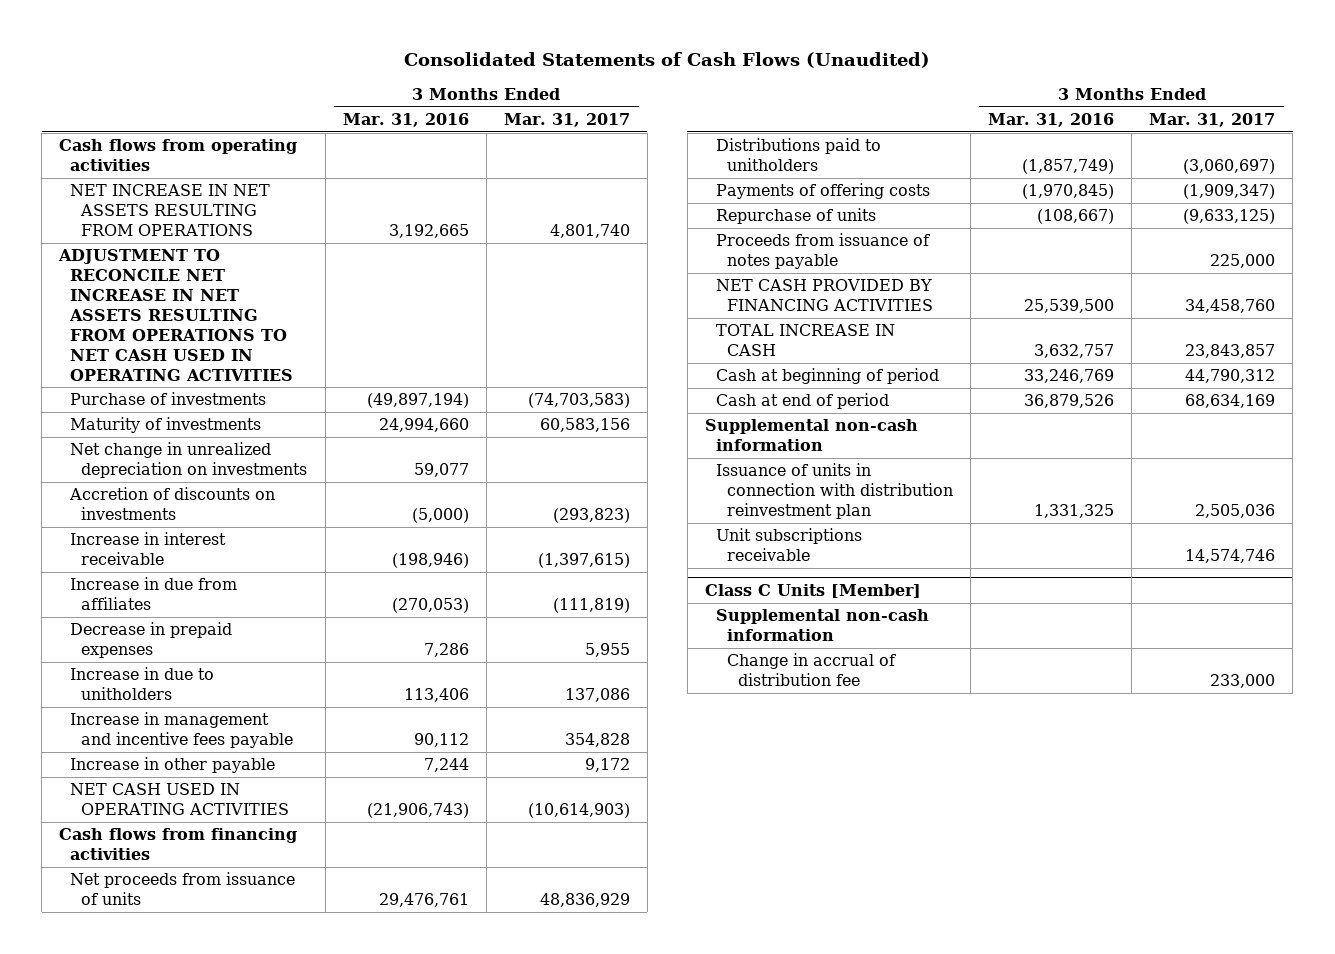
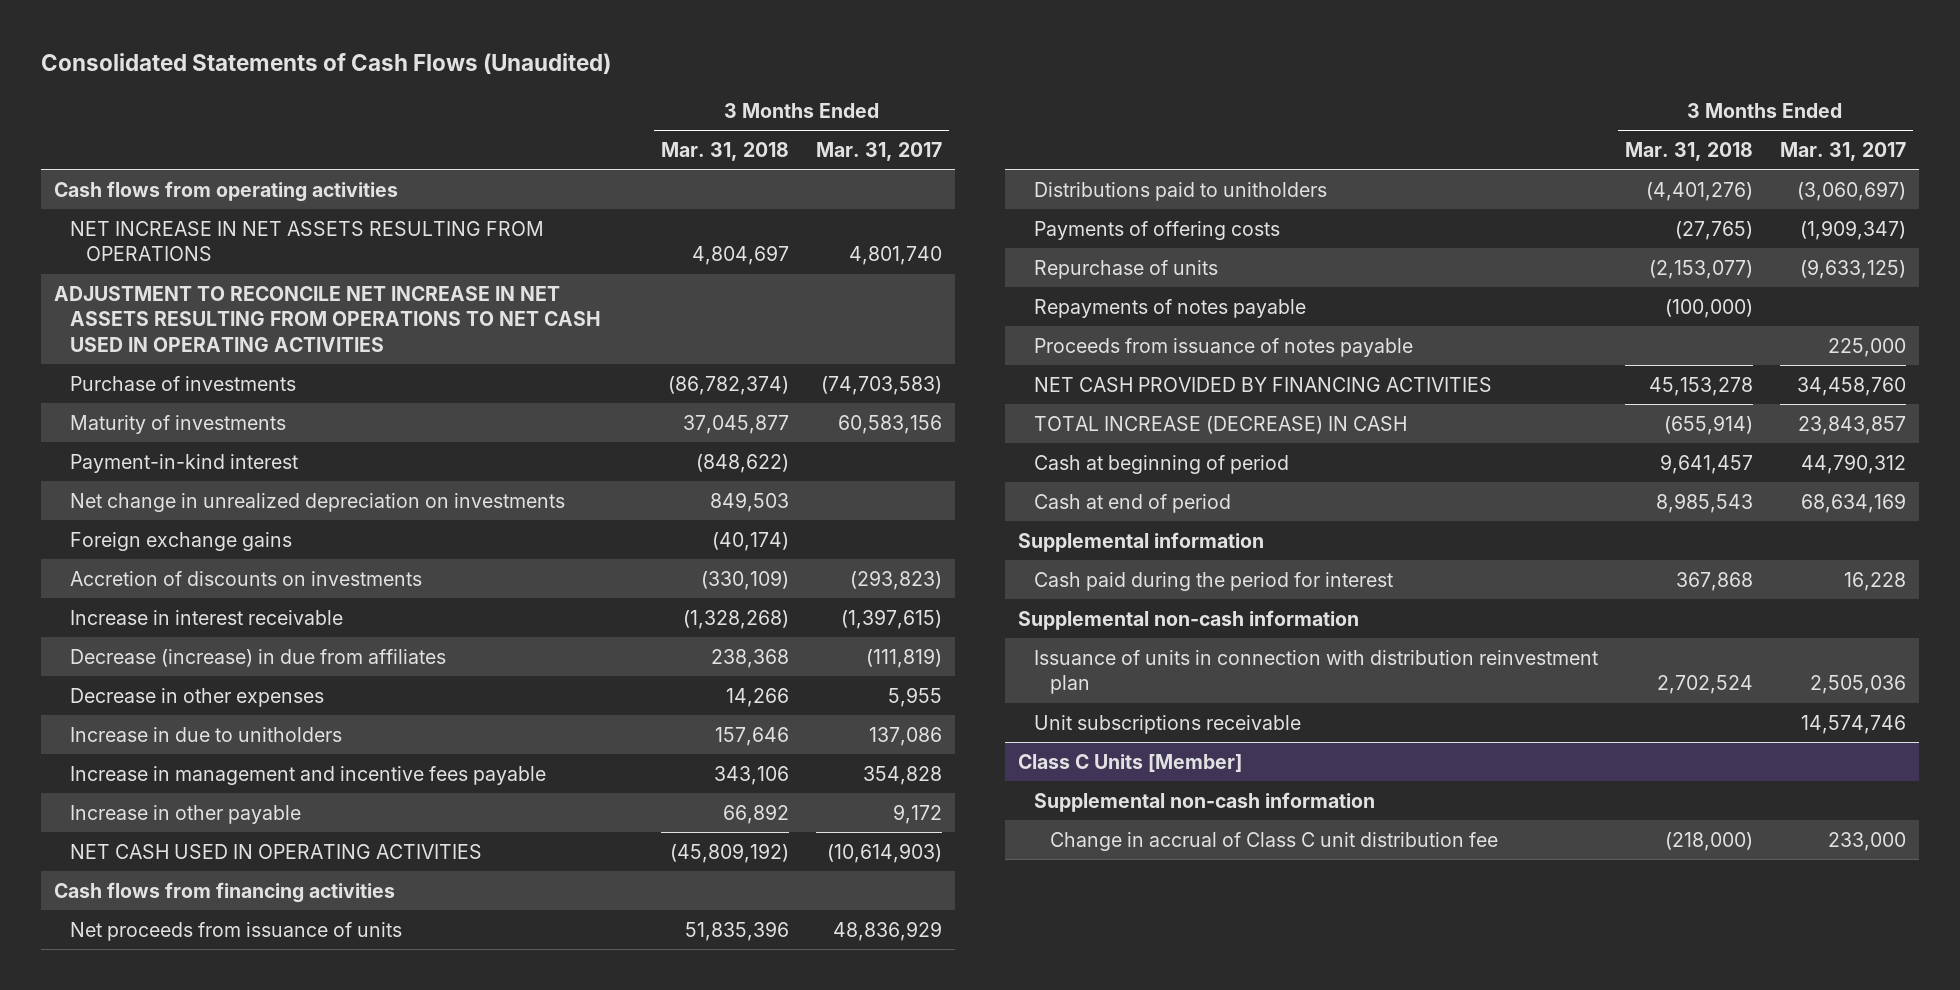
[342,112,469,127] Mar. 31, 2016 -> none
none -> [661,141,790,161] Mar. 31, 2018
none -> [70,453,299,473] Payment-in-kind interest
none -> [70,531,293,551] Foreign exchange gains
[70,577,238,611] Increase in due from affiliates -> [70,648,447,667] Decrease (increase) in due from affiliates
[70,622,233,659] Decrease in prepaid expenses -> [70,687,325,707] Decrease in other expenses
none -> [1034,298,1307,318] Repayments of notes payable
[715,324,895,357] TOTAL INCREASE IN CASH -> [1034,415,1408,434] TOTAL INCREASE (DECREASE) IN CASH
none -> [1018,531,1265,552] Supplemental information
none -> [1034,571,1394,591] Cash paid during the period for interest
[726,653,896,687] Change in accrual of distribution fee -> [1050,831,1499,851] Change in accrual of Class C unit distribution fee

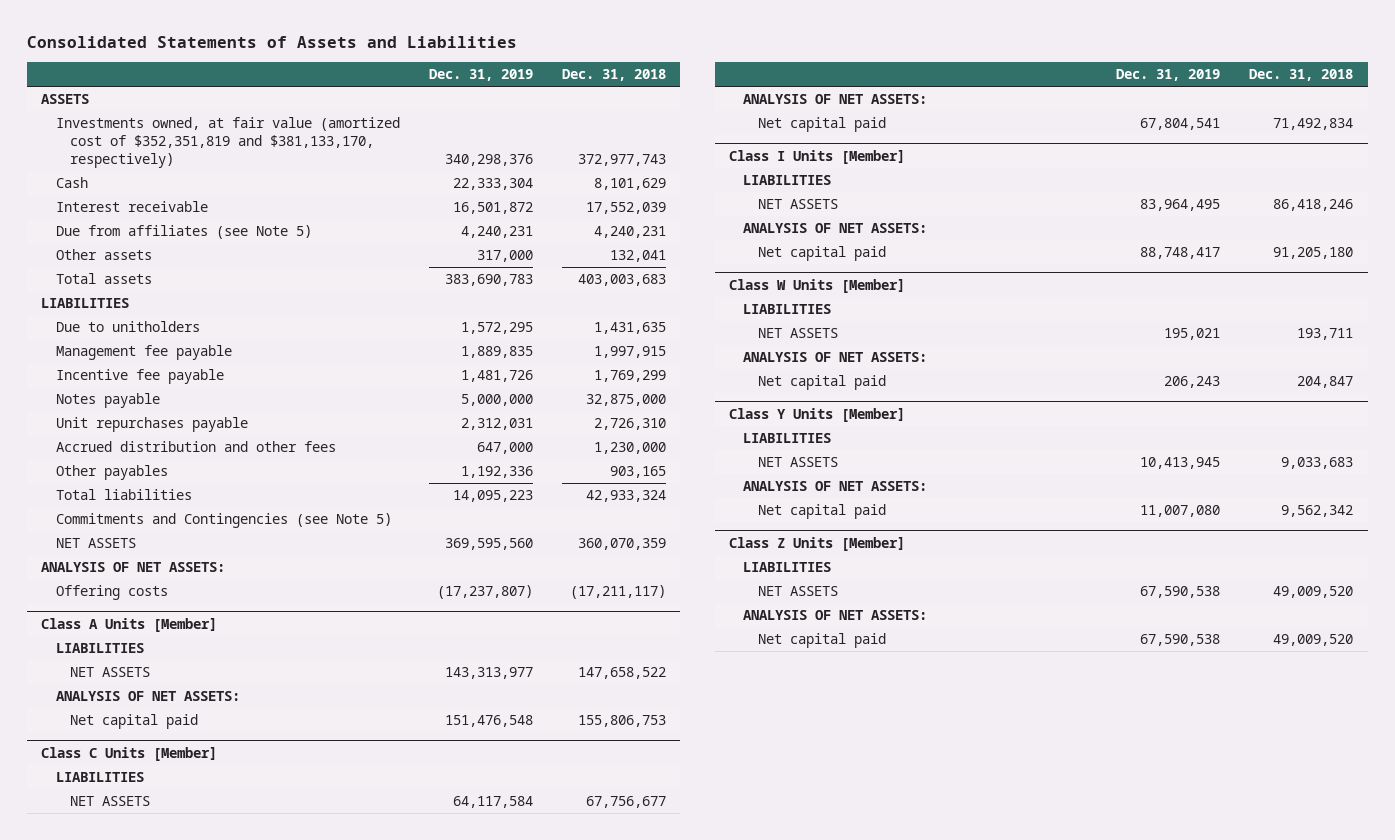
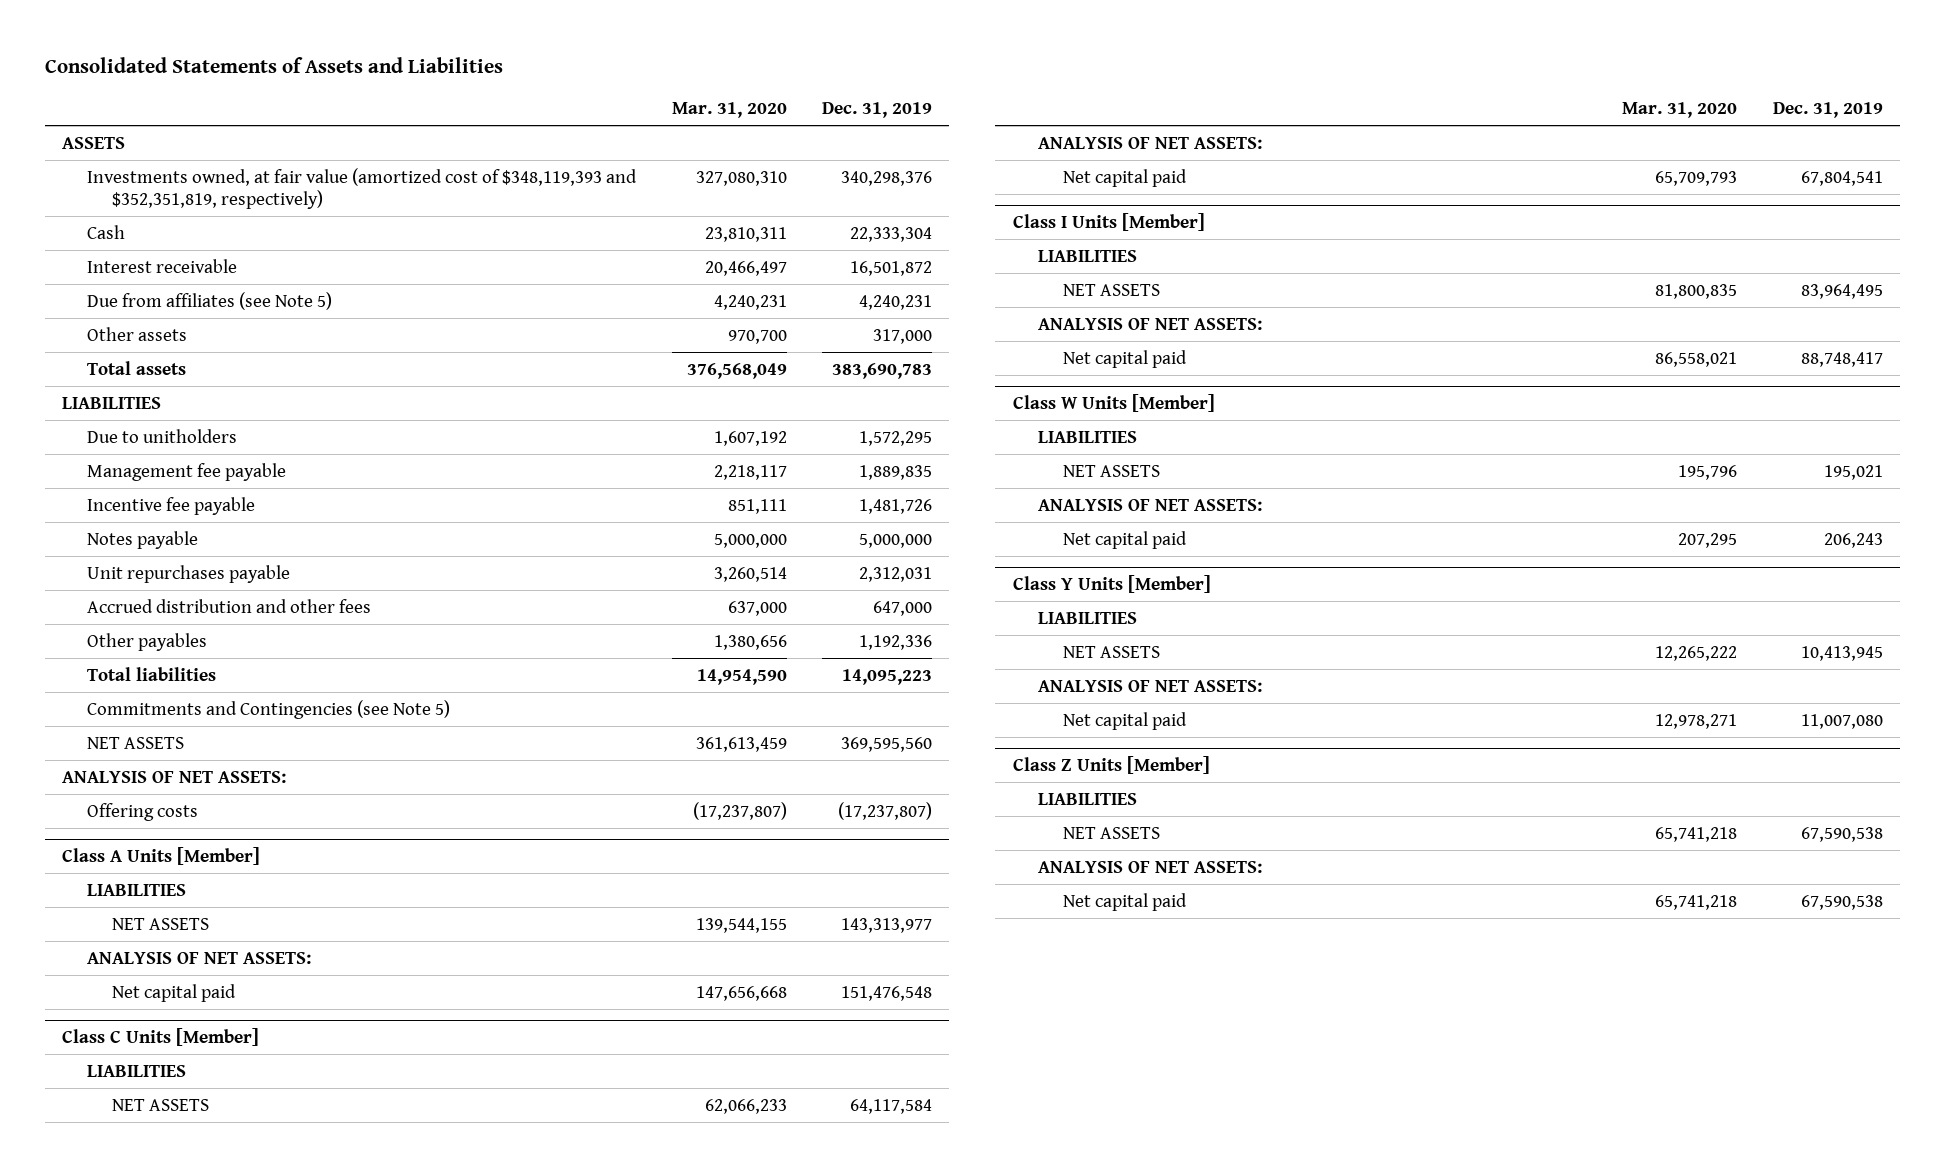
[561,69,666,82] Dec. 31, 2018 -> none
none -> [671,102,787,119] Mar. 31, 2020
[55,117,400,168] Investments owned, at fair value (amortized cost of $352,351,819 and $381,133,170, respectively) -> [87,167,638,209] Investments owned, at fair value (amortized cost of $348,119,393 and $352,351,819, respectively)

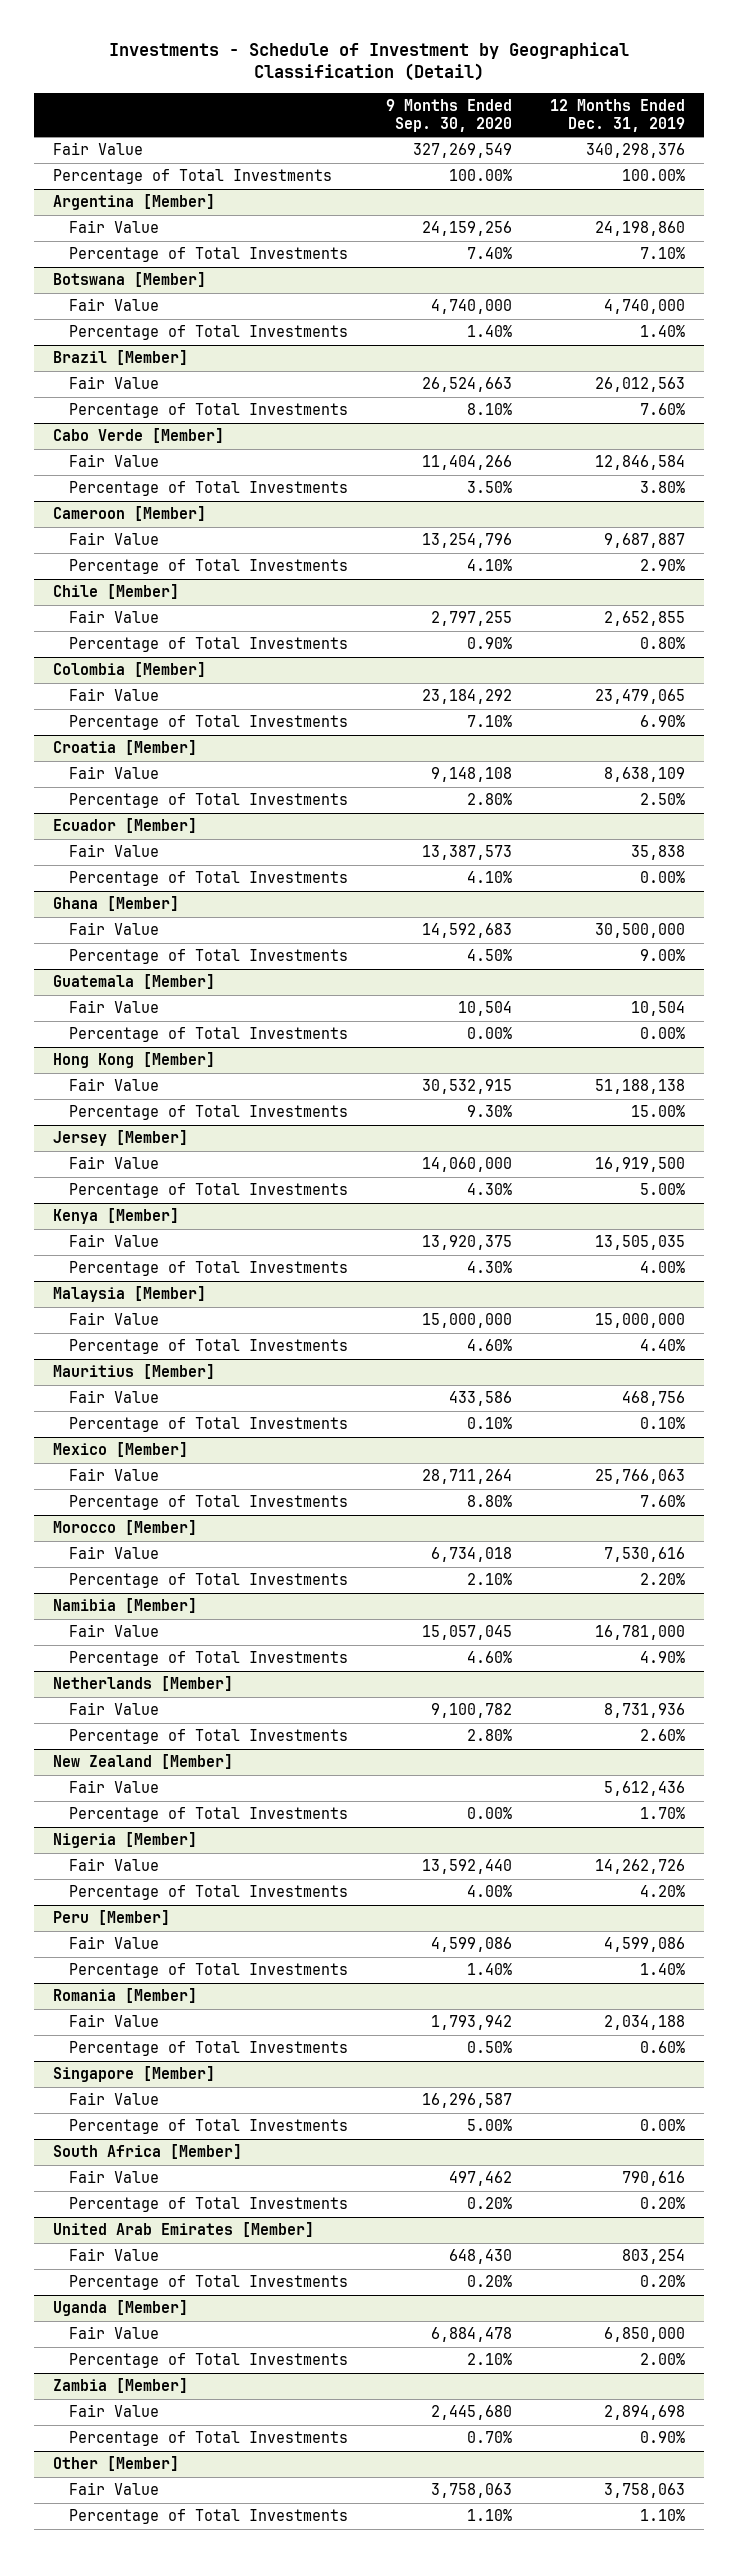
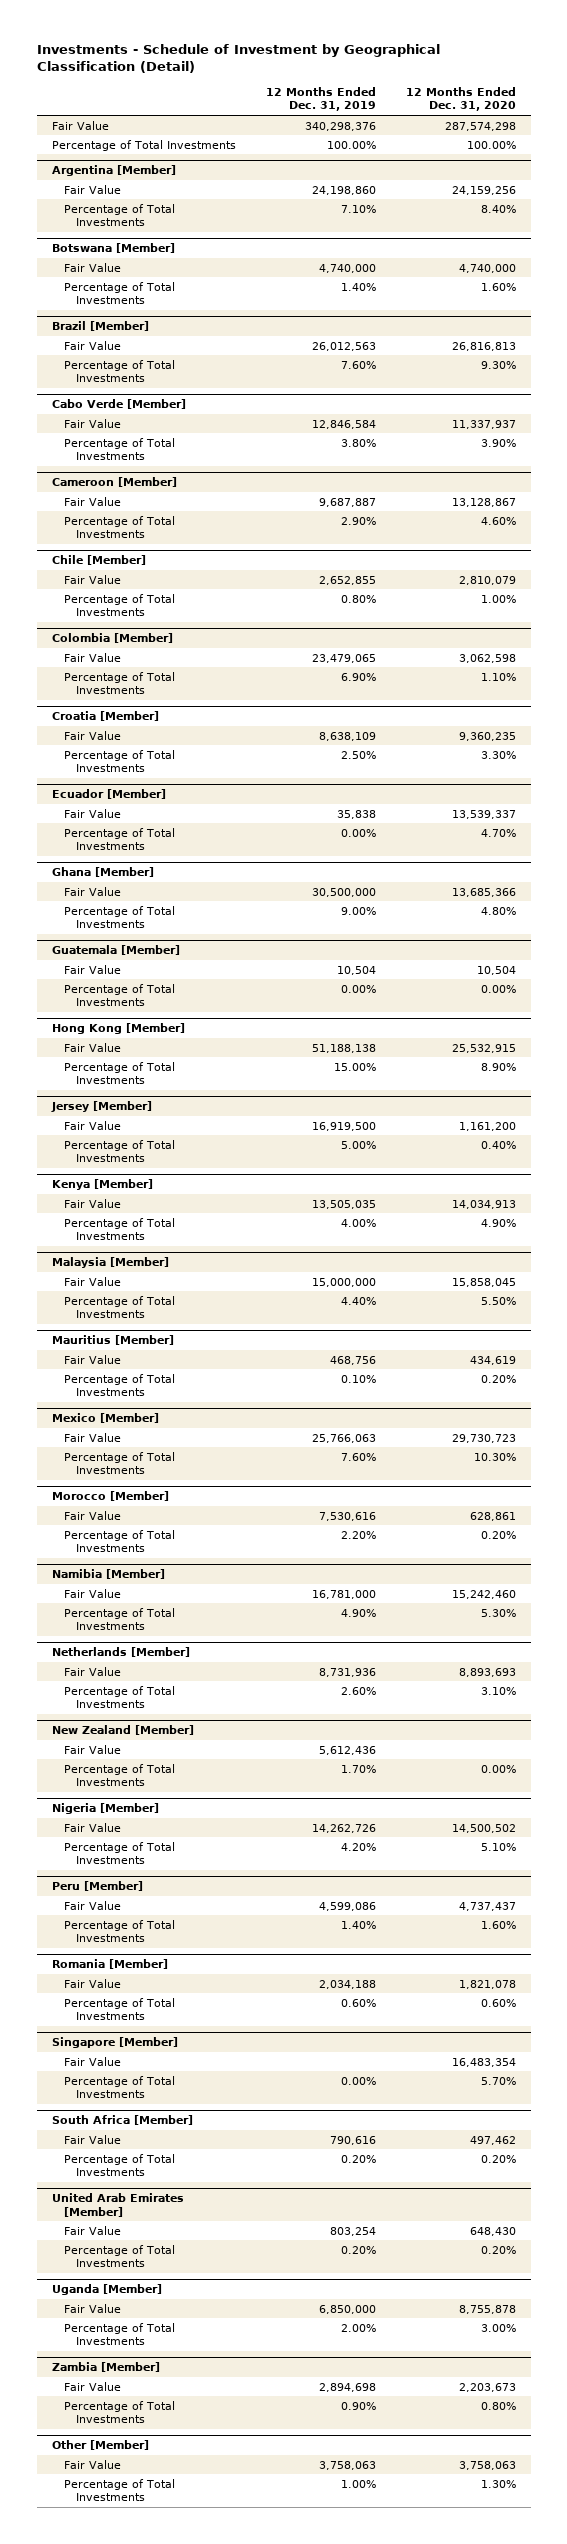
[385,98,512,132] 9 Months Ended Sep. 30, 2020 -> none
none -> [405,87,516,112] 12 Months Ended Dec. 31, 2020
[639,2509,685,2522] 1.10% -> [340,2479,376,2488] 1.00%

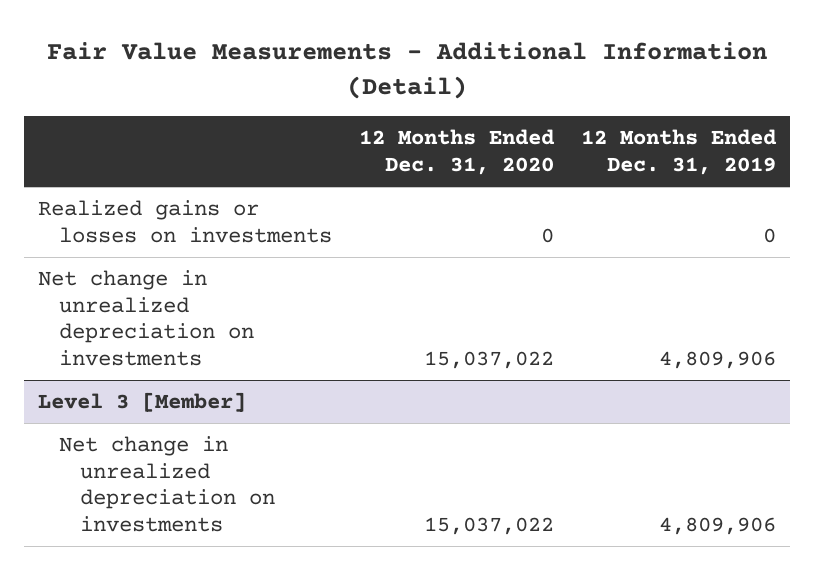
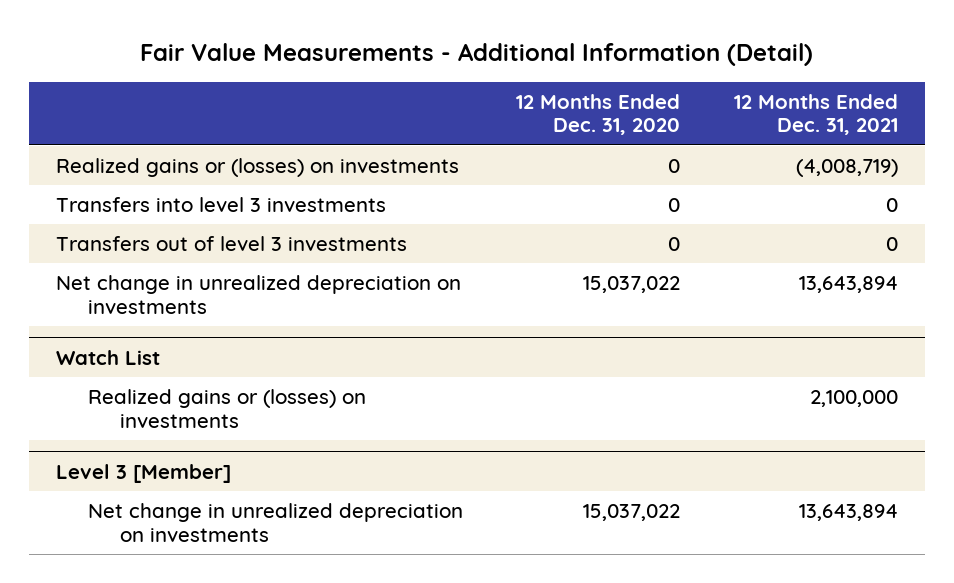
[581,129,778,175] 12 Months Ended Dec. 31, 2019 -> none
none -> [733,93,898,136] 12 Months Ended Dec. 31, 2021
[38,200,332,243] Realized gains or losses on investments -> [55,157,459,177] Realized gains or (losses) on investments
none -> [55,196,386,212] Transfers into level 3 investments
none -> [55,235,407,251] Transfers out of level 3 investments
none -> [55,349,160,365] Watch List
none -> [87,388,366,428] Realized gains or (losses) on investments

